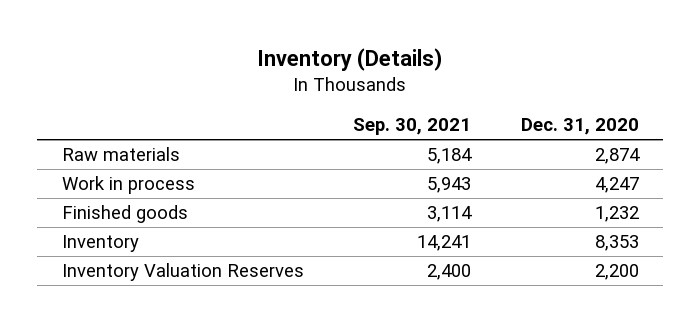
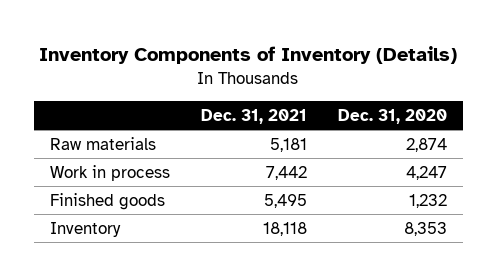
[257,47,443,71] Inventory (Details) -> [39,45,458,64] Inventory Components of Inventory (Details)
[353,118,472,136] Sep. 30, 2021 -> none
none -> [200,109,307,125] Dec. 31, 2021
[61,263,304,282] Inventory Valuation Reserves -> none

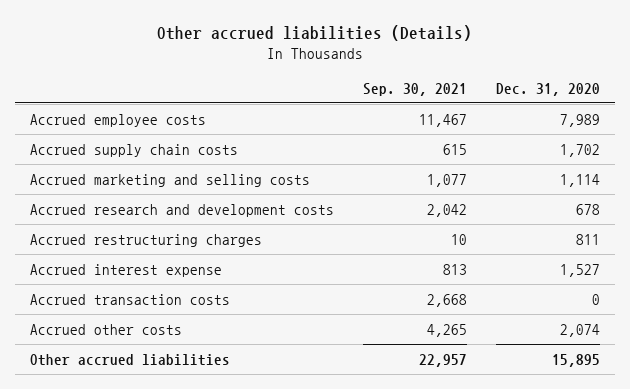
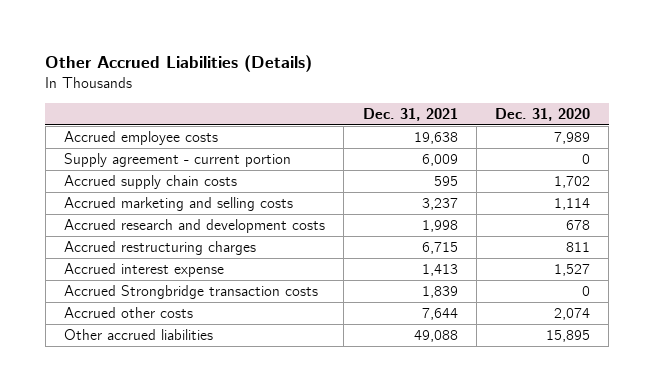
[156,25,472,42] Other accrued liabilities (Details) -> [45,55,313,73] Other Accrued Liabilities (Details)
[362,82,467,96] Sep. 30, 2021 -> none
none -> [362,107,458,121] Dec. 31, 2021
none -> [64,153,292,168] Supply agreement - current portion
[29,293,230,305] Accrued transaction costs -> [64,285,319,300] Accrued Strongbridge transaction costs

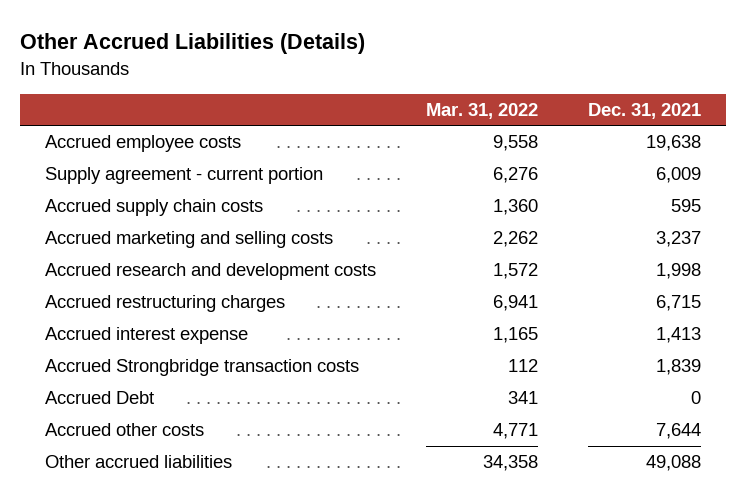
[495,107,591,121] Dec. 31, 2020 -> none
none -> [426,102,539,119] Mar. 31, 2022
none -> [45,391,155,405] Accrued Debt

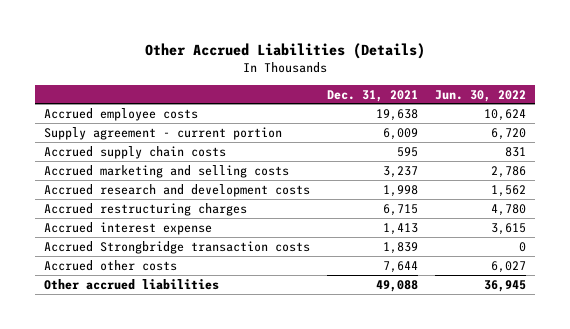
[426,102,539,119] Mar. 31, 2022 -> none
none -> [435,89,527,102] Jun. 30, 2022
[45,391,155,405] Accrued Debt -> none

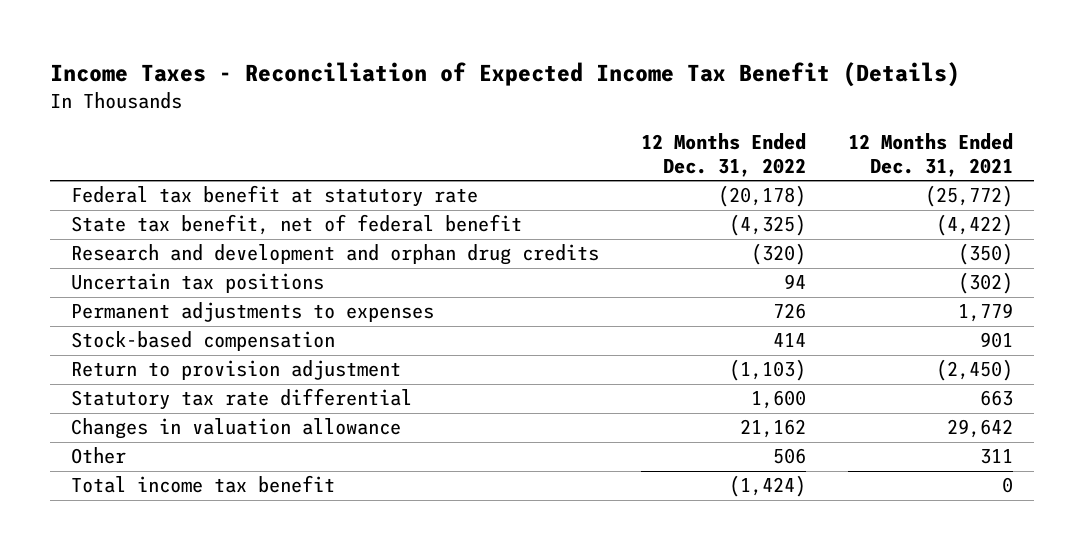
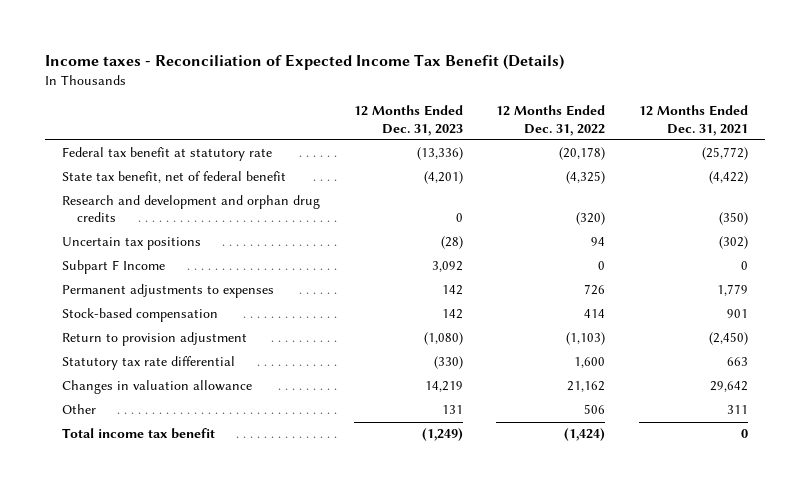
[49,61,960,87] Income Taxes - Reconciliation of Expected Income Tax Benefit (Details) -> [44,54,564,71] Income taxes - Reconciliation of Expected Income Tax Benefit (Details)
none -> [353,105,463,136] 12 Months Ended Dec. 31, 2023
none -> [61,260,165,275] Subpart F Income

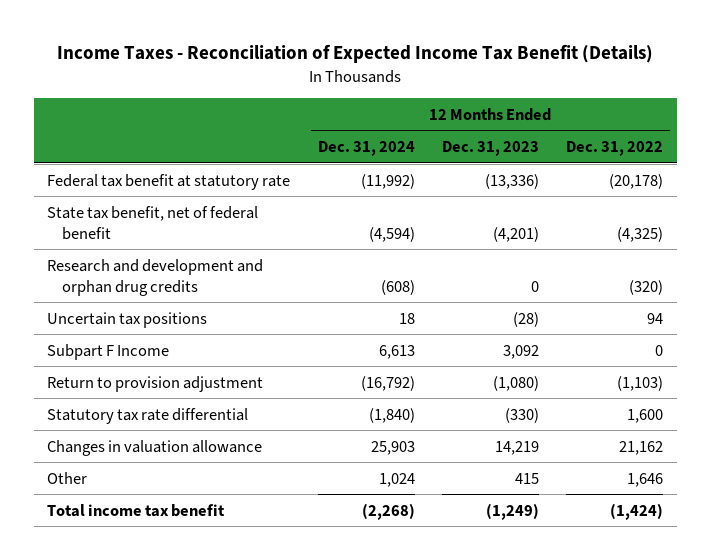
[44,54,564,71] Income taxes - Reconciliation of Expected Income Tax Benefit (Details) -> [57,44,654,64] Income Taxes - Reconciliation of Expected Income Tax Benefit (Details)
[639,105,749,136] 12 Months Ended Dec. 31, 2021 -> none
none -> [317,141,415,157] Dec. 31, 2024
[61,284,274,299] Permanent adjustments to expenses -> none
[61,308,218,323] Stock-based compensation -> none
[441,405,463,415] 131 -> [514,472,539,484] 415
[584,404,606,415] 506 -> [627,472,664,487] 1,646

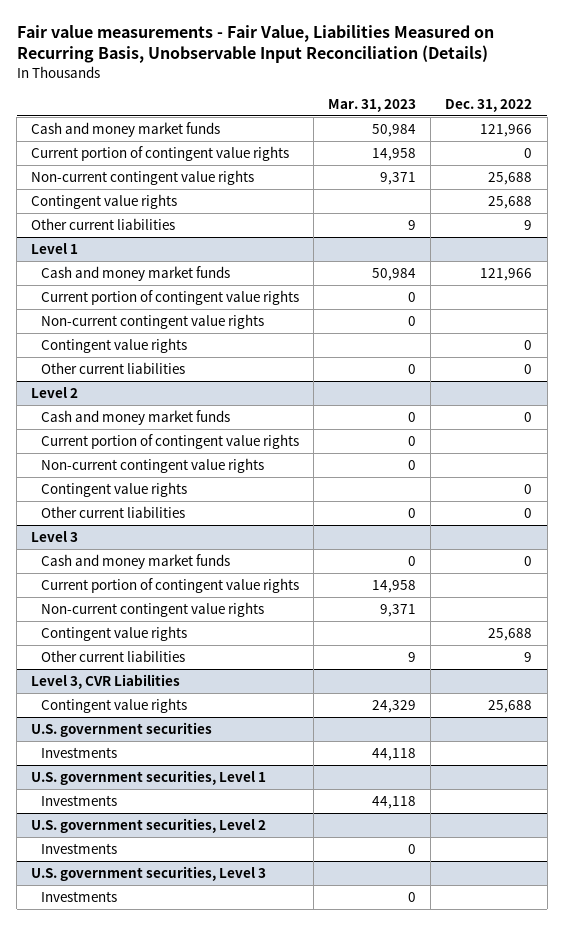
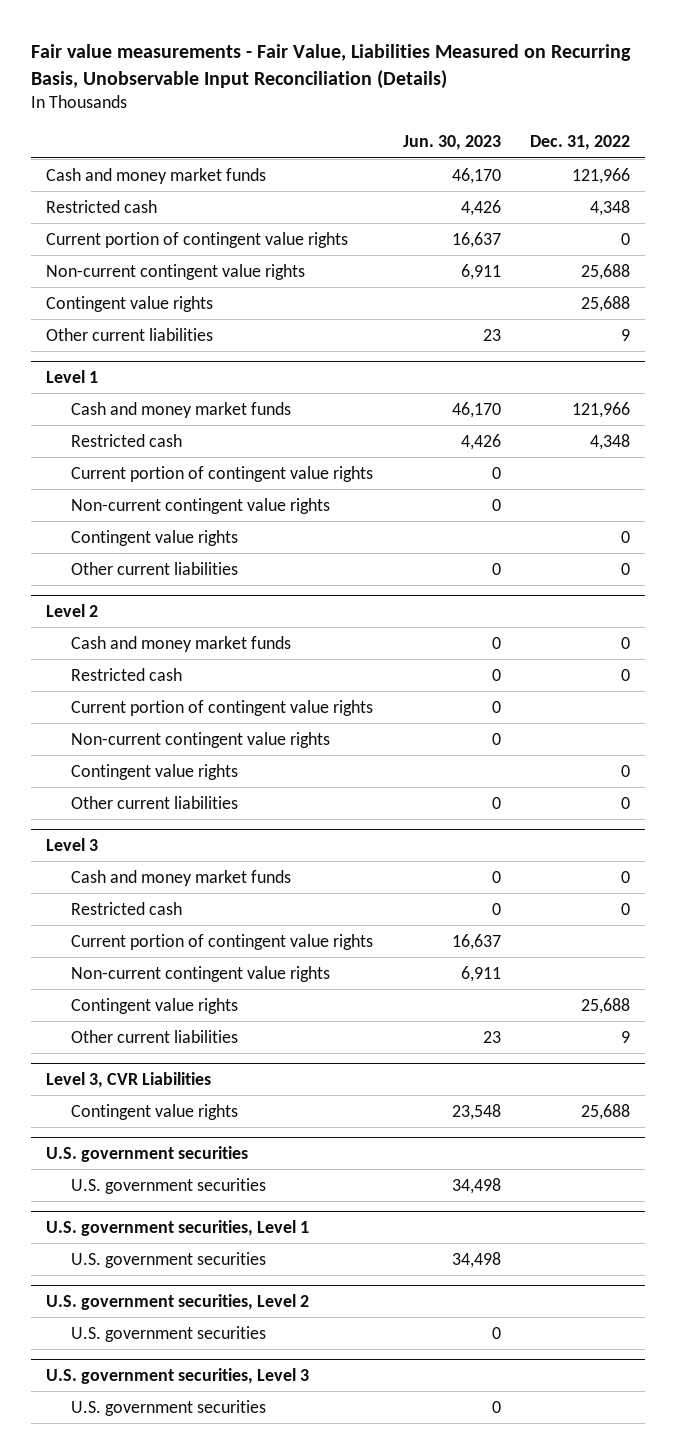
[328,98,417,112] Mar. 31, 2023 -> none
none -> [402,135,501,151] Jun. 30, 2023
none -> [46,199,158,213] Restricted cash
none -> [70,433,182,447] Restricted cash
none -> [70,667,182,681] Restricted cash
none -> [70,901,182,915] Restricted cash
[41,747,118,759] Investments -> [70,1177,266,1194] U.S. government securities
[41,795,118,807] Investments -> [70,1251,266,1268] U.S. government securities
[41,843,118,855] Investments -> [70,1325,266,1342] U.S. government securities
[41,891,118,903] Investments -> [70,1399,266,1416] U.S. government securities

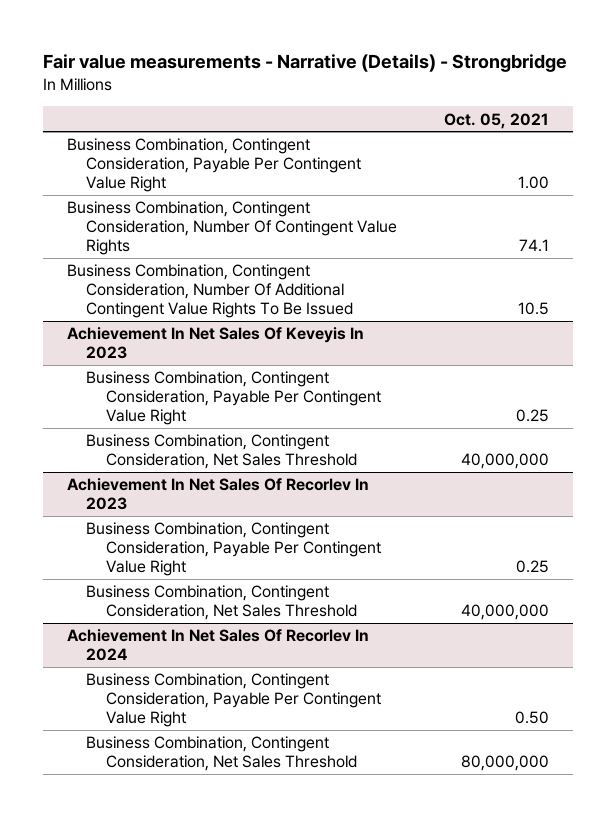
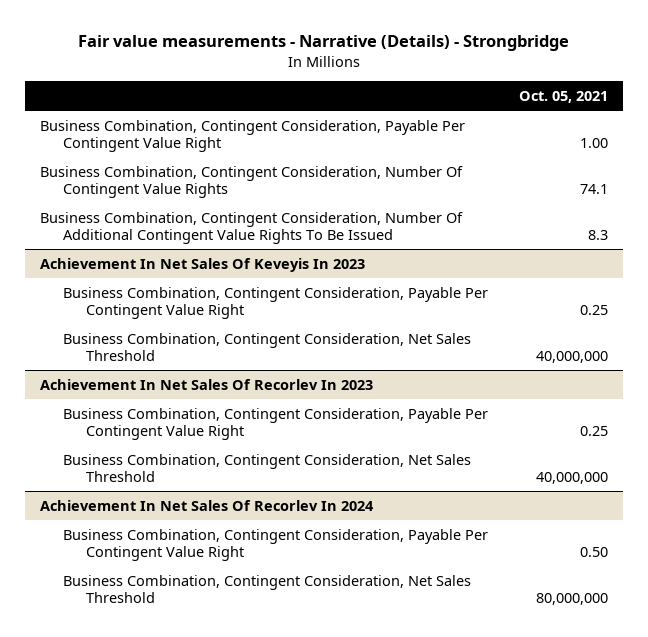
[518,301,550,315] 10.5 -> [587,230,608,241] 8.3

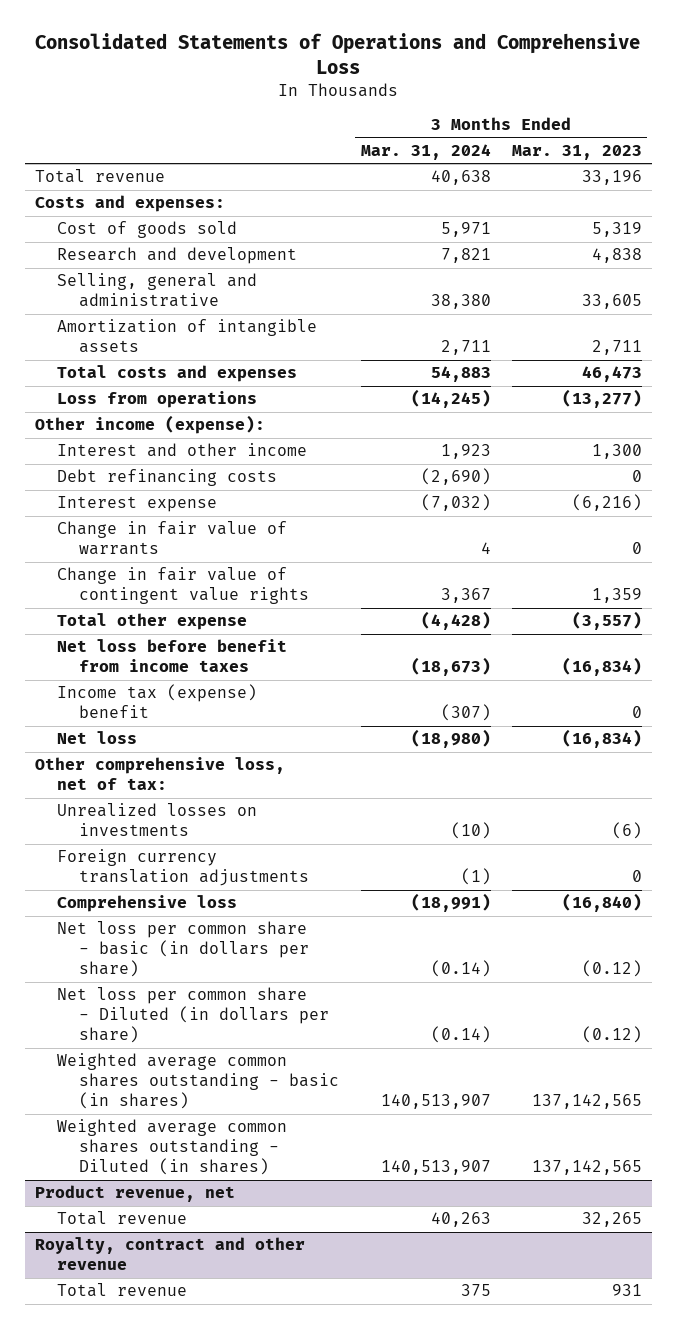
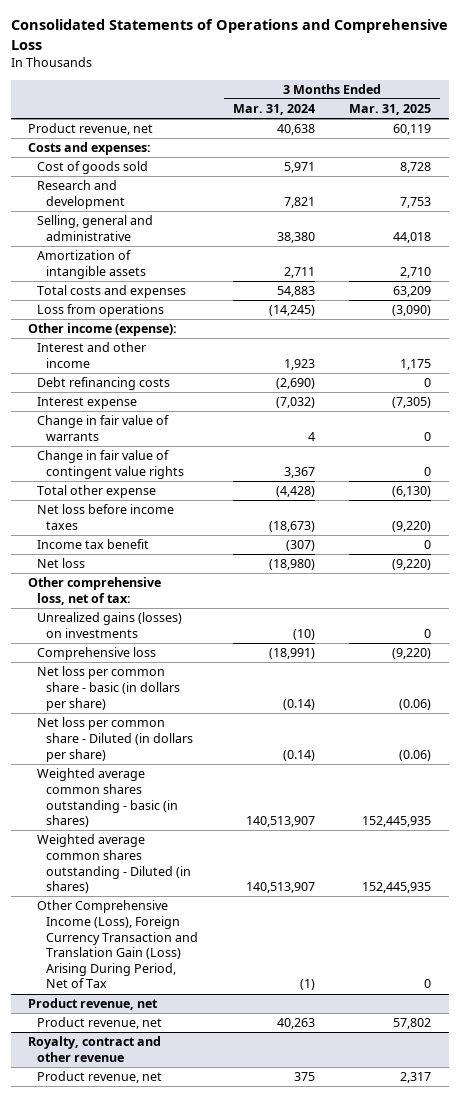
[511,145,642,161] Mar. 31, 2023 -> none
none -> [349,104,432,116] Mar. 31, 2025
[35,169,166,184] Total revenue -> [28,123,154,136] Product revenue, net
[57,639,288,673] Net loss before benefit from income taxes -> [36,504,174,530] Net loss before income taxes
[57,684,258,719] Income tax (expense) benefit -> [36,539,149,550] Income tax benefit
[57,849,310,887] Foreign currency translation adjustments -> none
[57,803,258,837] Unrealized losses on investments -> [36,612,182,638] Unrealized gains (losses) on investments
none -> [36,900,198,989] Other Comprehensive Income (Loss), Foreign Currency Transaction and Translation Gain (Loss) Arising During Period, Net of Tax
[57,1211,188,1226] Total revenue -> [36,1017,162,1030] Product revenue, net
[57,1283,188,1298] Total revenue -> [36,1071,162,1084] Product revenue, net

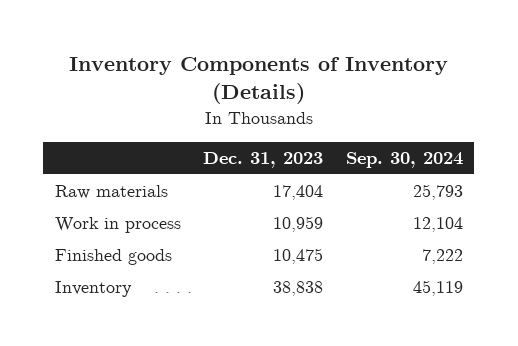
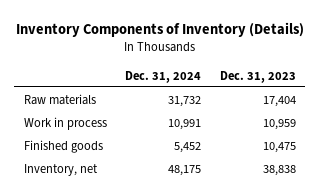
[345,152,463,169] Sep. 30, 2024 -> none
none -> [125,70,202,83] Dec. 31, 2024
[54,281,132,298] Inventory -> [23,163,98,176] Inventory, net

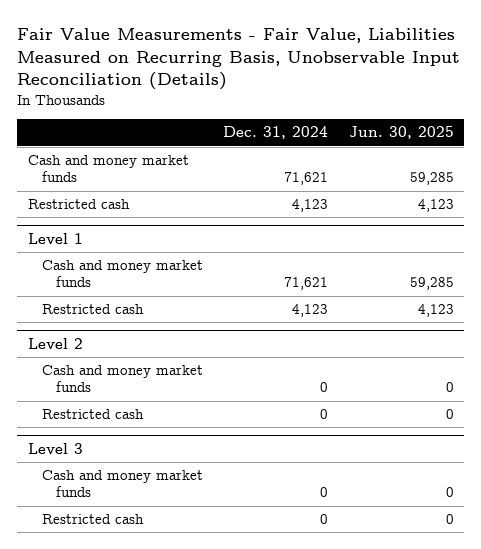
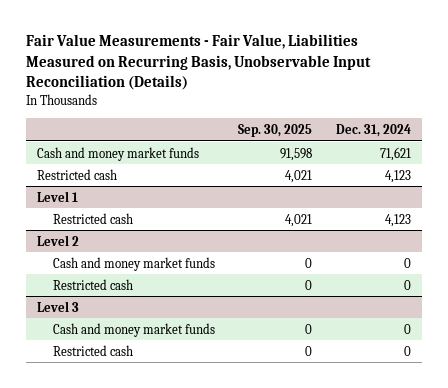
[348,126,454,140] Jun. 30, 2025 -> none
none -> [238,124,313,138] Sep. 30, 2025
[41,260,203,288] Cash and money market funds -> none

